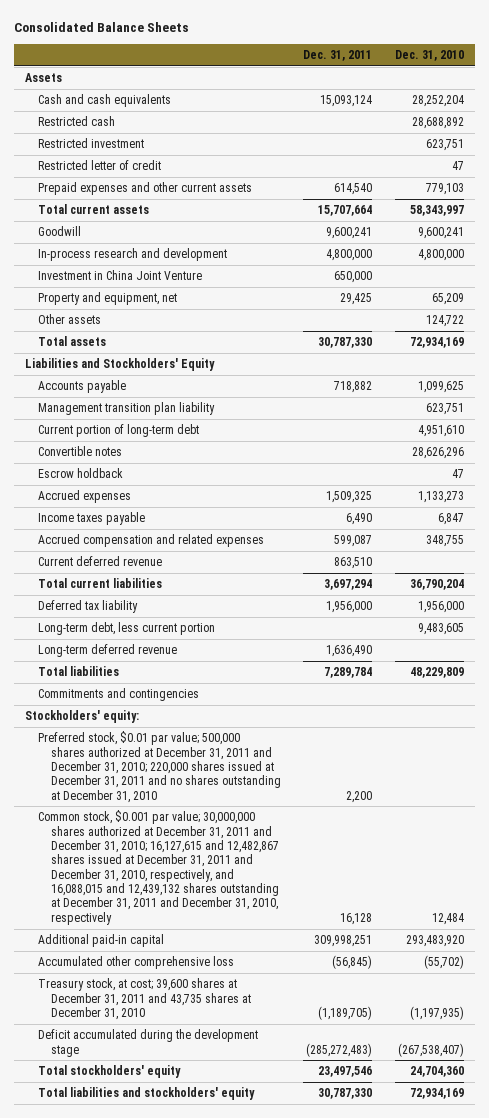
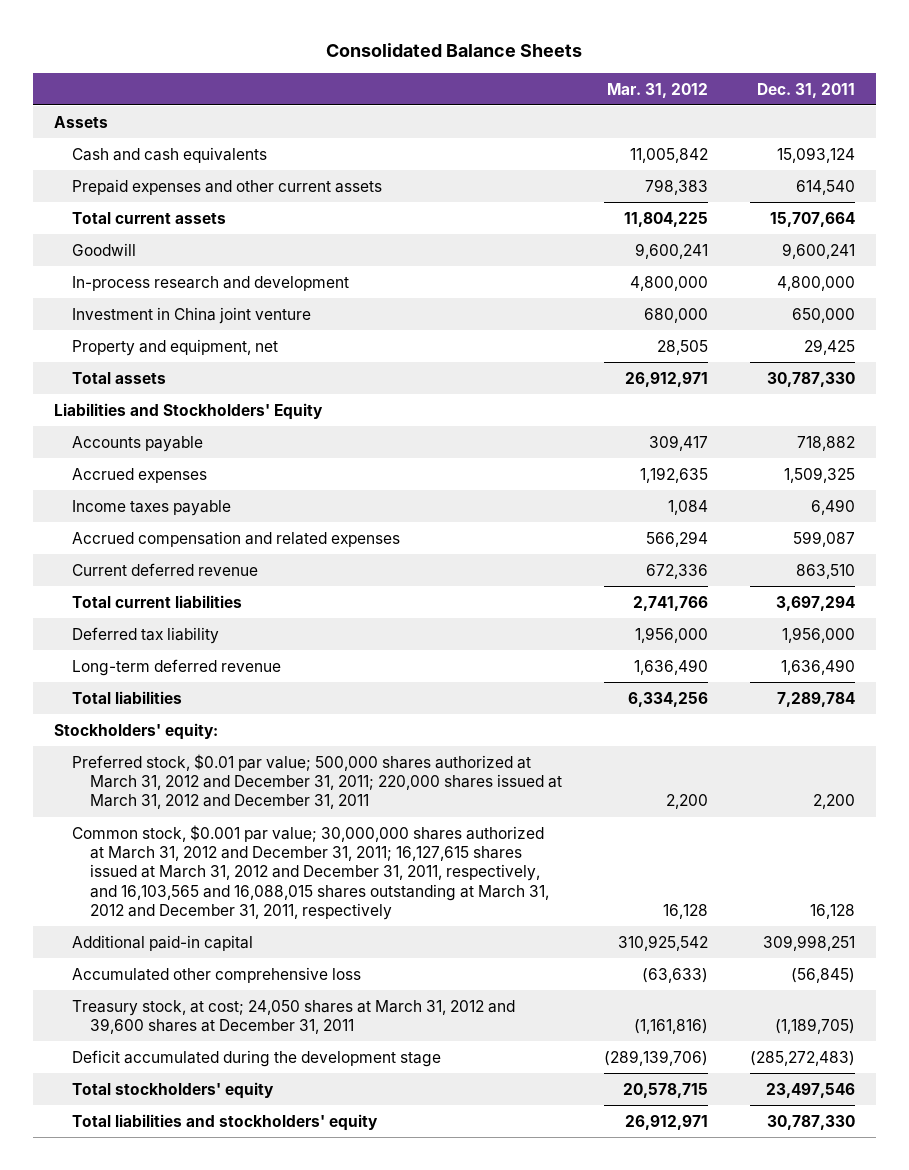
[394,49,464,61] Dec. 31, 2010 -> none
none -> [606,82,708,98] Mar. 31, 2012
[38,116,116,127] Restricted cash -> none
[38,138,145,149] Restricted investment -> none
[38,160,162,171] Restricted letter of credit -> none
[38,270,203,281] Investment in China Joint Venture -> [72,306,312,324] Investment in China joint venture
[38,314,102,325] Other assets -> none
[38,402,216,416] Management transition plan liability -> none
[38,424,200,438] Current portion of long-term debt -> none
[38,446,123,457] Convertible notes -> none
[38,468,124,479] Escrow holdback -> none
[38,622,216,636] Long-term debt, less current portion -> none
[38,688,200,702] Commitments and contingencies -> none
[38,731,282,803] Preferred stock, $0.01 par value; 500,000 shares authorized at December 31, 2011 and December 31, 2010; 220,000 shares issued at December 31, 2011 and no shares outstanding at December 31, 2010 -> [72,753,562,810] Preferred stock, $0.01 par value; 500,000 shares authorized at March 31, 2012 and December 31, 2011; 220,000 shares issued at March 31, 2012 and December 31, 2011
[38,810,280,925] Common stock, $0.001 par value; 30,000,000 shares authorized at December 31, 2011 and December 31, 2010; 16,127,615 and 12,482,867 shares issued at December 31, 2011 and December 31, 2010, respectively, and 16,088,015 and 12,439,132 shares outstanding at December 31, 2011 and December 31, 2010, respectively -> [72,824,549,921] Common stock, $0.001 par value; 30,000,000 shares authorized at March 31, 2012 and December 31, 2011; 16,127,615 shares issued at March 31, 2012 and December 31, 2011, respectively, and 16,103,565 and 16,088,015 shares outstanding at March 31, 2012 and December 31, 2011, respectively
[38,978,252,1020] Treasury stock, at cost; 39,600 shares at December 31, 2011 and 43,735 shares at December 31, 2010 -> [72,999,516,1035] Treasury stock, at cost; 24,050 shares at March 31, 2012 and 39,600 shares at December 31, 2011

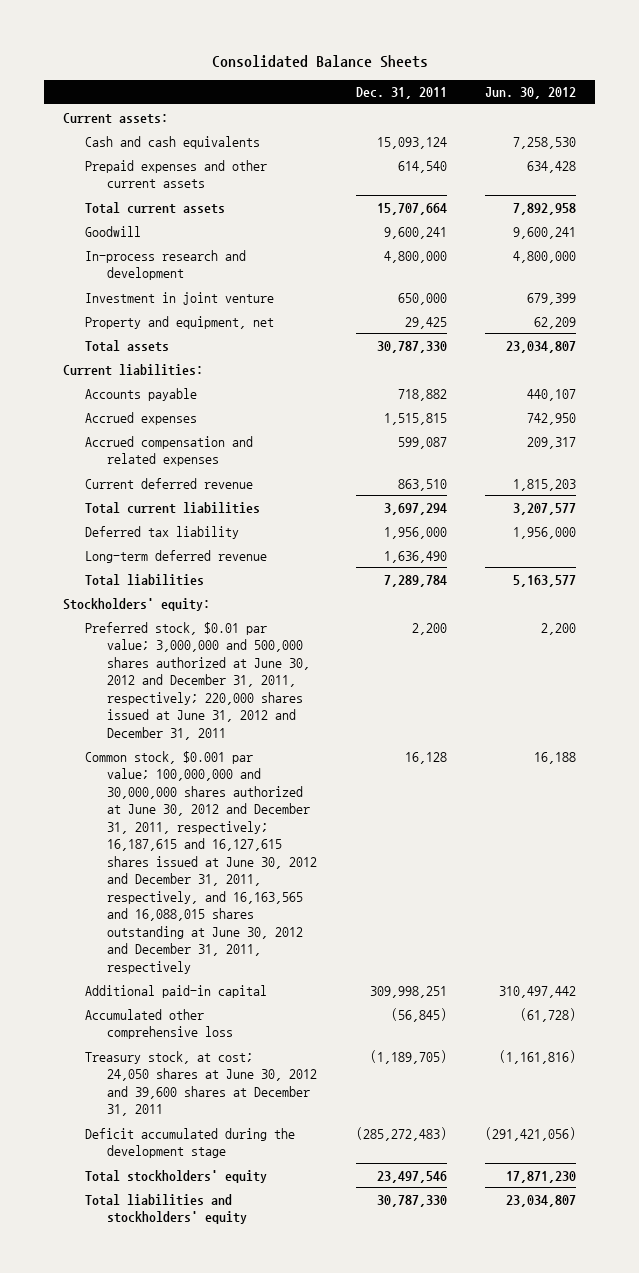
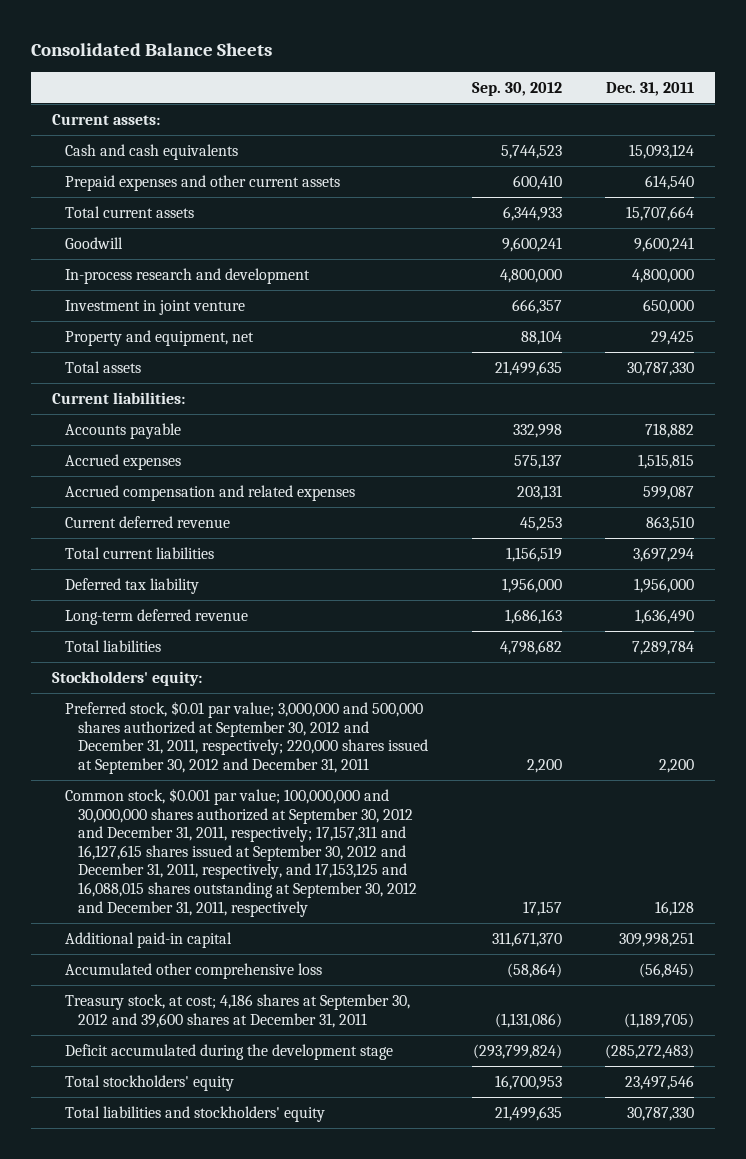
[485,87,577,100] Jun. 30, 2012 -> none
none -> [471,81,562,96] Sep. 30, 2012
[85,621,311,740] Preferred stock, $0.01 par value; 3,000,000 and 500,000 shares authorized at June 30, 2012 and December 31, 2011, respectively; 220,000 shares issued at June 31, 2012 and December 31, 2011 -> [65,701,429,774] Preferred stock, $0.01 par value; 3,000,000 and 500,000 shares authorized at September 30, 2012 and December 31, 2011, respectively; 220,000 shares issued at September 30, 2012 and December 31, 2011
[85,750,318,974] Common stock, $0.001 par value; 100,000,000 and 30,000,000 shares authorized at June 30, 2012 and December 31, 2011, respectively; 16,187,615 and 16,127,615 shares issued at June 30, 2012 and December 31, 2011, respectively, and 16,163,565 and 16,088,015 shares outstanding at June 30, 2012 and December 31, 2011, respectively -> [65,788,418,917] Common stock, $0.001 par value; 100,000,000 and 30,000,000 shares authorized at September 30, 2012 and December 31, 2011, respectively; 17,157,311 and 16,127,615 shares issued at September 30, 2012 and December 31, 2011, respectively, and 17,153,125 and 16,088,015 shares outstanding at September 30, 2012 and December 31, 2011, respectively
[85,1050,318,1117] Treasury stock, at cost; 24,050 shares at June 30, 2012 and 39,600 shares at December 31, 2011 -> [65,994,411,1028] Treasury stock, at cost; 4,186 shares at September 30, 2012 and 39,600 shares at December 31, 2011

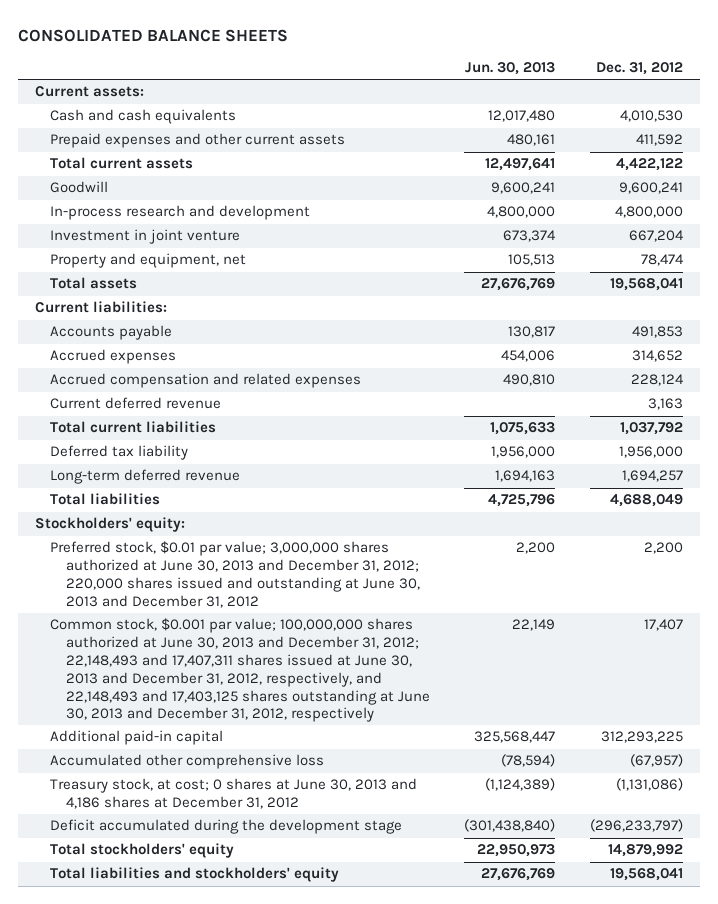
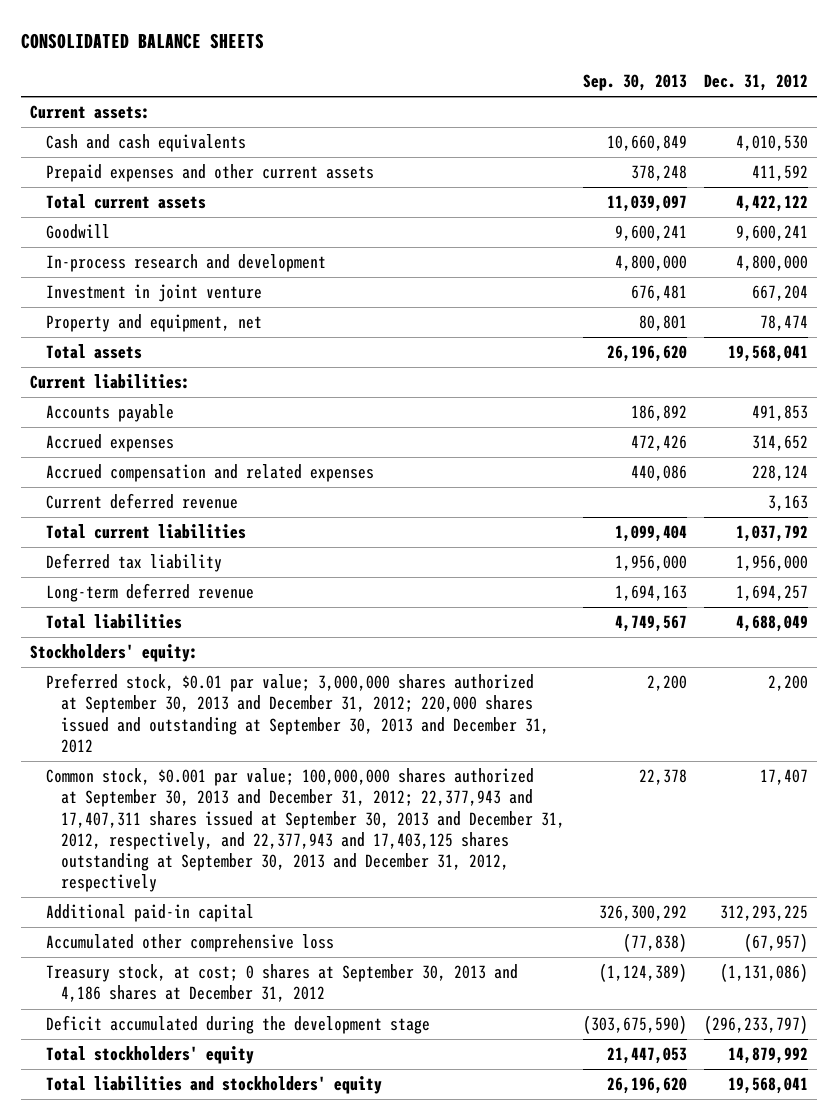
[465,62,556,76] Jun. 30, 2013 -> none
none -> [582,73,687,91] Sep. 30, 2013
[50,541,420,608] Preferred stock, $0.01 par value; 3,000,000 shares authorized at June 30, 2013 and December 31, 2012; 220,000 shares issued and outstanding at June 30, 2013 and December 31, 2012 -> [45,673,550,753] Preferred stock, $0.01 par value; 3,000,000 shares authorized at September 30, 2013 and December 31, 2012; 220,000 shares issued and outstanding at September 30, 2013 and December 31, 2012
[50,618,430,723] Common stock, $0.001 par value; 100,000,000 shares authorized at June 30, 2013 and December 31, 2012; 22,148,493 and 17,407,311 shares issued at June 30, 2013 and December 31, 2012, respectively, and 22,148,493 and 17,403,125 shares outstanding at June 30, 2013 and December 31, 2012, respectively -> [45,768,566,893] Common stock, $0.001 par value; 100,000,000 shares authorized at September 30, 2013 and December 31, 2012; 22,377,943 and 17,407,311 shares issued at September 30, 2013 and December 31, 2012, respectively, and 22,377,943 and 17,403,125 shares outstanding at September 30, 2013 and December 31, 2012, respectively
[50,778,418,810] Treasury stock, at cost; 0 shares at June 30, 2013 and 4,186 shares at December 31, 2012 -> [45,964,518,1003] Treasury stock, at cost; 0 shares at September 30, 2013 and 4,186 shares at December 31, 2012

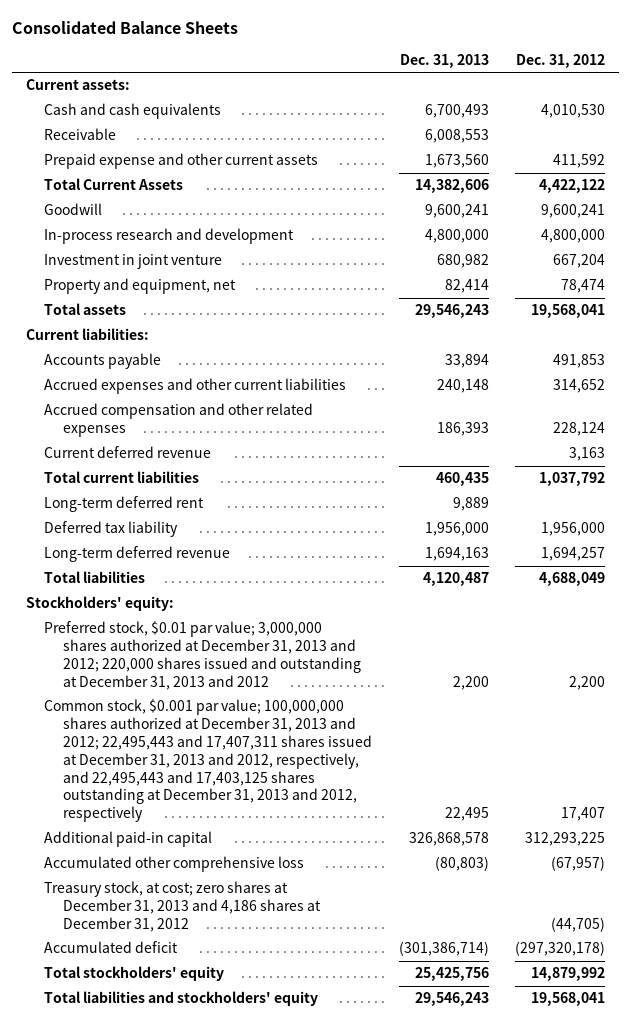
[21,33,265,50] CONSOLIDATED BALANCE SHEETS -> [12,20,239,34] Consolidated Balance Sheets
[582,73,687,91] Sep. 30, 2013 -> none
none -> [399,54,489,69] Dec. 31, 2013
none -> [44,128,117,141] Receivable
[45,164,374,183] Prepaid expenses and other current assets -> [44,153,319,170] Prepaid expense and other current assets
[45,194,206,210] Total current assets -> [44,178,184,191] Total Current Assets
[45,434,174,453] Accrued expenses -> [44,378,347,395] Accrued expenses and other current liabilities
[45,464,374,483] Accrued compensation and related expenses -> [44,403,314,438] Accrued compensation and other related expenses
none -> [44,496,205,513] Long-term deferred rent
[45,673,550,753] Preferred stock, $0.01 par value; 3,000,000 shares authorized at September 30, 2013 and December 31, 2012; 220,000 shares issued and outstanding at September 30, 2013 and December 31, 2012 -> [44,621,361,690] Preferred stock, $0.01 par value; 3,000,000 shares authorized at December 31, 2013 and 2012; 220,000 shares issued and outstanding at December 31, 2013 and 2012
[45,768,566,893] Common stock, $0.001 par value; 100,000,000 shares authorized at September 30, 2013 and December 31, 2012; 22,377,943 and 17,407,311 shares issued at September 30, 2013 and December 31, 2012, respectively, and 22,377,943 and 17,403,125 shares outstanding at September 30, 2013 and December 31, 2012, respectively -> [44,699,372,823] Common stock, $0.001 par value; 100,000,000 shares authorized at December 31, 2013 and 2012; 22,495,443 and 17,407,311 shares issued at December 31, 2013 and 2012, respectively, and 22,495,443 and 17,403,125 shares outstanding at December 31, 2013 and 2012, respectively
[45,964,518,1003] Treasury stock, at cost; 0 shares at September 30, 2013 and 4,186 shares at December 31, 2012 -> [44,881,321,933] Treasury stock, at cost; zero shares at December 31, 2013 and 4,186 shares at December 31, 2012
[720,963,809,983] (1,131,086) -> [551,917,606,933] (44,705)
[45,1015,430,1035] Deficit accumulated during the development stage -> [44,941,179,954] Accumulated deficit
[704,1015,809,1035] (296,233,797) -> [515,941,606,957] (297,320,178)

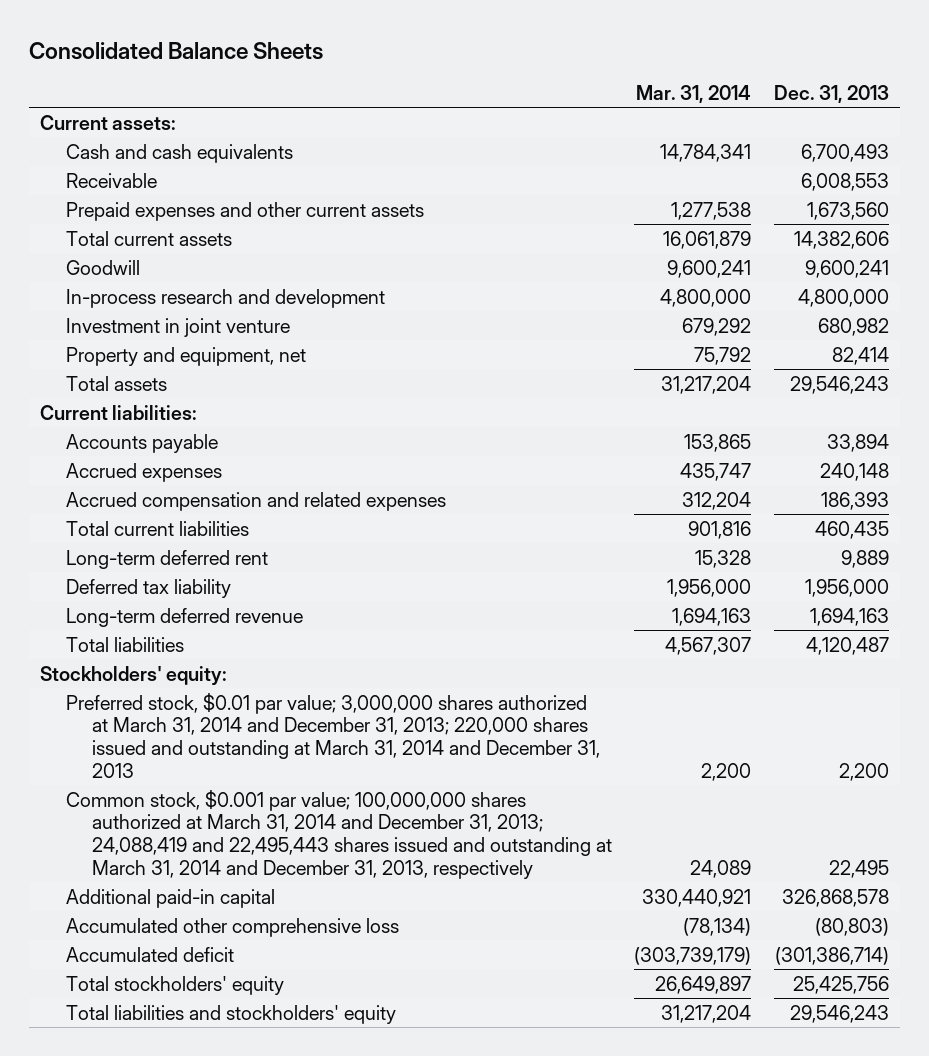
[516,54,606,69] Dec. 31, 2012 -> none
none -> [636,84,752,103] Mar. 31, 2014
[44,153,319,170] Prepaid expense and other current assets -> [65,201,424,221] Prepaid expenses and other current assets
[44,178,184,191] Total Current Assets -> [65,230,232,246] Total current assets
[44,446,212,459] Current deferred revenue -> none
[44,378,347,395] Accrued expenses and other current liabilities -> [65,462,222,482] Accrued expenses
[44,403,314,438] Accrued compensation and other related expenses -> [65,491,446,511] Accrued compensation and related expenses
[44,621,361,690] Preferred stock, $0.01 par value; 3,000,000 shares authorized at December 31, 2013 and 2012; 220,000 shares issued and outstanding at December 31, 2013 and 2012 -> [65,692,600,779] Preferred stock, $0.01 par value; 3,000,000 shares authorized at March 31, 2014 and December 31, 2013; 220,000 shares issued and outstanding at March 31, 2014 and December 31, 2013
[44,699,372,823] Common stock, $0.001 par value; 100,000,000 shares authorized at December 31, 2013 and 2012; 22,495,443 and 17,407,311 shares issued at December 31, 2013 and 2012, respectively, and 22,495,443 and 17,403,125 shares outstanding at December 31, 2013 and 2012, respectively -> [65,789,612,880] Common stock, $0.001 par value; 100,000,000 shares authorized at March 31, 2014 and December 31, 2013; 24,088,419 and 22,495,443 shares issued and outstanding at March 31, 2014 and December 31, 2013, respectively
[44,881,321,933] Treasury stock, at cost; zero shares at December 31, 2013 and 4,186 shares at December 31, 2012 -> none

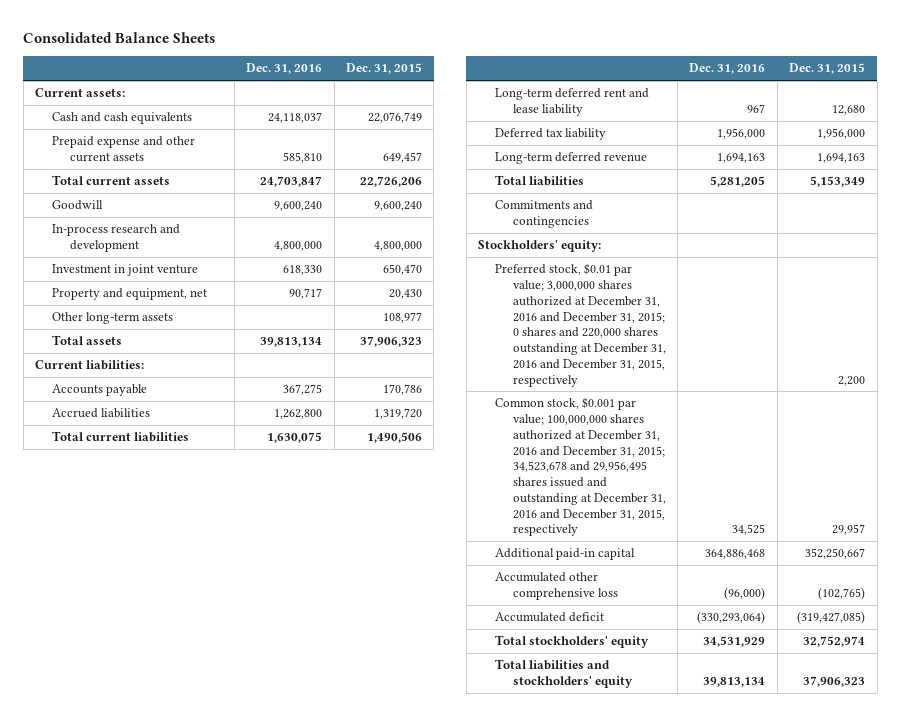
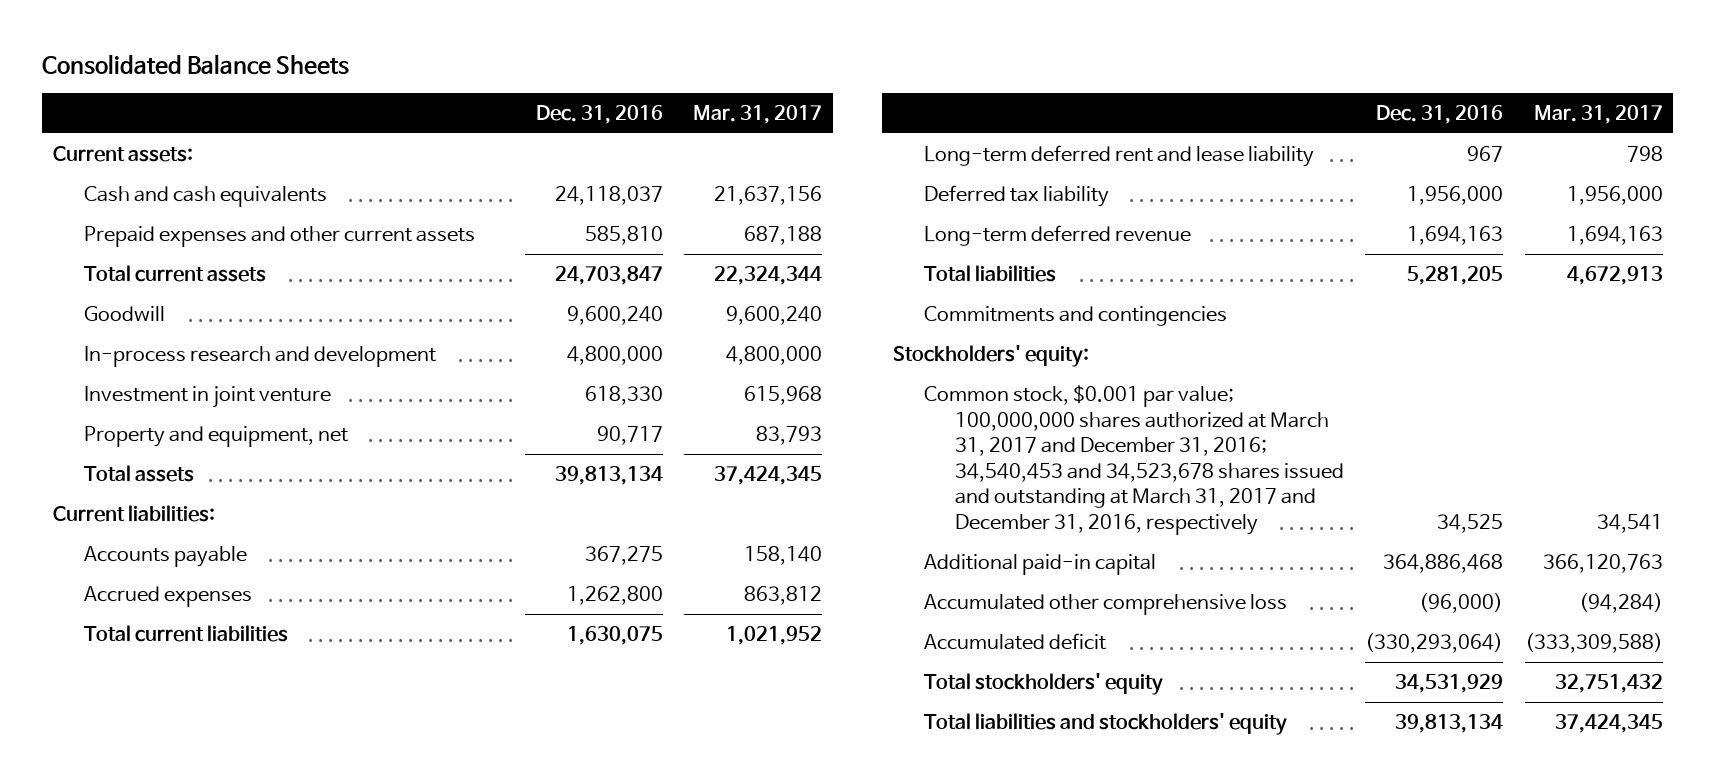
[345,63,422,75] Dec. 31, 2015 -> none
none -> [693,104,823,124] Mar. 31, 2017
[52,136,196,162] Prepaid expense and other current assets -> [83,226,475,248] Prepaid expenses and other current assets
[52,312,174,325] Other long-term assets -> none
[52,408,151,419] Accrued liabilities -> [83,586,252,608] Accrued expenses
[495,263,666,387] Preferred stock, $0.01 par value; 3,000,000 shares authorized at December 31, 2016 and December 31, 2015; 0 shares and 220,000 shares outstanding at December 31, 2016 and December 31, 2015, respectively -> none
[495,397,666,537] Common stock, $0.001 par value; 100,000,000 shares authorized at December 31, 2016 and December 31, 2015; 34,523,678 and 29,956,495 shares issued and outstanding at December 31, 2016 and December 31, 2015, respectively -> [924,385,1345,535] Common stock, $0.001 par value; 100,000,000 shares authorized at March 31, 2017 and December 31, 2016; 34,540,453 and 34,523,678 shares issued and outstanding at March 31, 2017 and December 31, 2016, respectively

